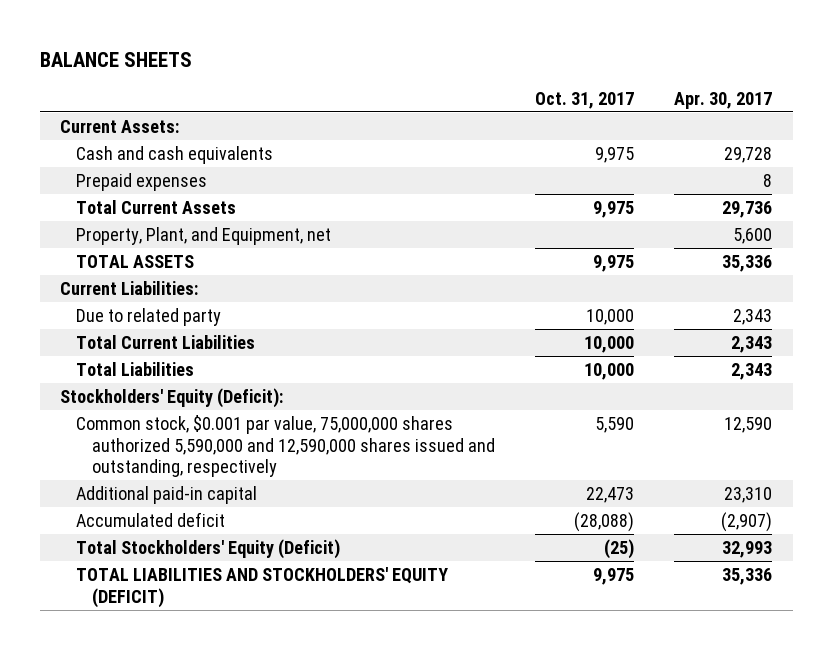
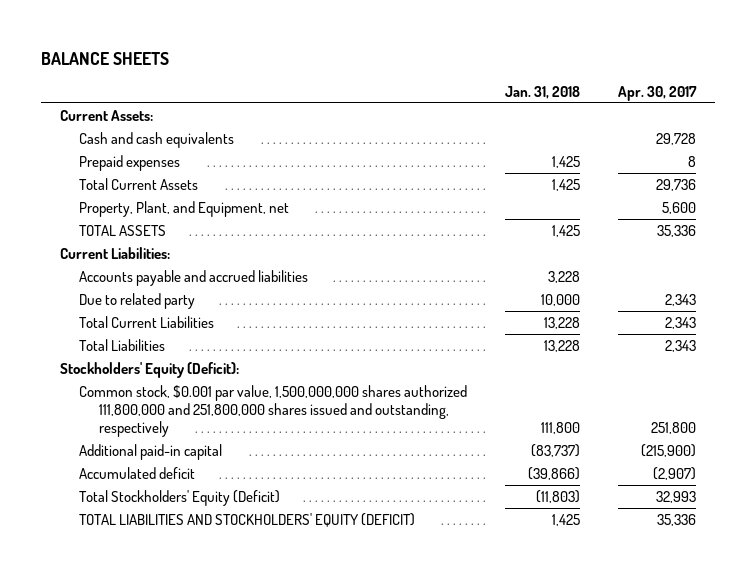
[535,91,635,109] Oct. 31, 2017 -> none
none -> [505,85,581,99] Jan. 31, 2018
none -> [79,270,309,287] Accounts payable and accrued liabilities
[75,414,495,478] Common stock, $0.001 par value, 75,000,000 shares authorized 5,590,000 and 12,590,000 shares issued and outstanding, respectively -> [79,385,468,438] Common stock, $0.001 par value, 1,500,000,000 shares authorized 111,800,000 and 251,800,000 shares issued and outstanding, respectively
[724,416,773,433] 12,590 -> [651,422,697,435] 251,800
[724,486,773,503] 23,310 -> [641,444,697,458] (215,900)

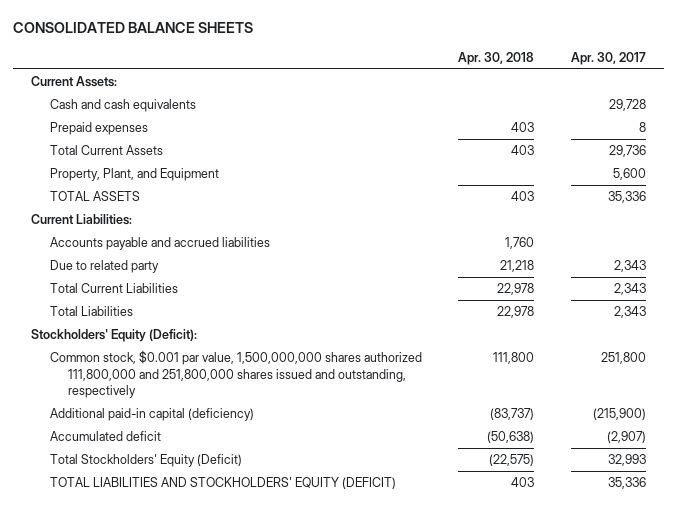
[41,51,170,65] BALANCE SHEETS -> [13,21,254,33] CONSOLIDATED BALANCE SHEETS
[505,85,581,99] Jan. 31, 2018 -> none
none -> [458,51,535,65] Apr. 30, 2018
[79,201,290,218] Property, Plant, and Equipment, net -> [49,168,219,182] Property, Plant, and Equipment
[79,444,223,461] Additional paid-in capital -> [49,408,254,422] Additional paid-in capital (deficiency)

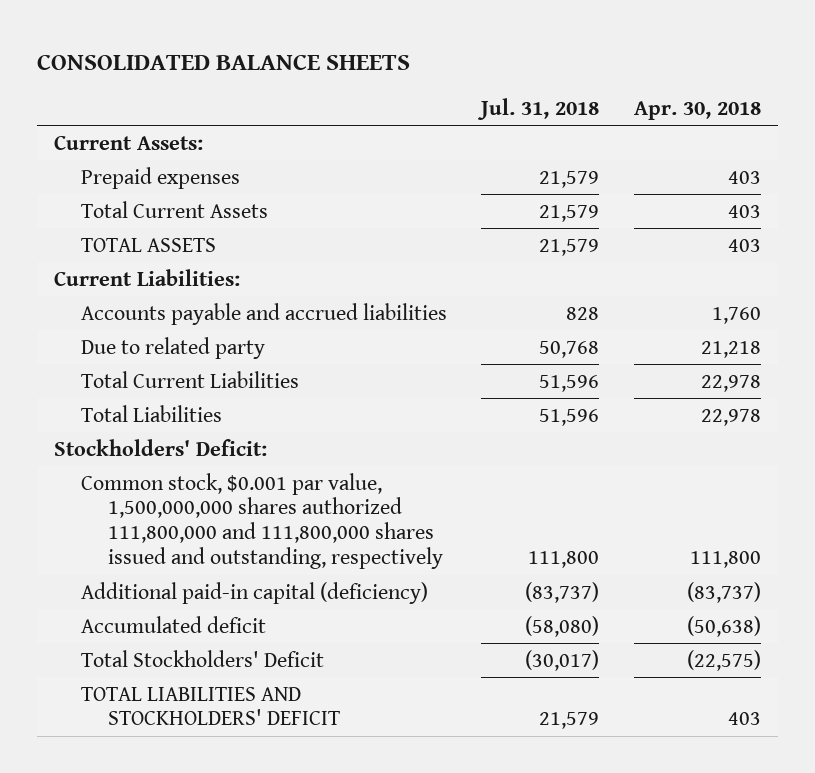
[571,51,647,65] Apr. 30, 2017 -> none
none -> [477,98,600,121] Jul. 31, 2018
[49,99,196,113] Cash and cash equivalents -> none
[49,168,219,182] Property, Plant, and Equipment -> none
[31,329,198,343] Stockholders' Equity (Deficit): -> [54,438,268,456] Stockholders' Deficit:
[49,350,422,398] Common stock, $0.001 par value, 1,500,000,000 shares authorized 111,800,000 and 251,800,000 shares issued and outstanding, respectively -> [80,472,443,570] Common stock, $0.001 par value, 1,500,000,000 shares authorized 111,800,000 and 111,800,000 shares issued and outstanding, respectively
[49,454,242,468] Total Stockholders' Equity (Deficit) -> [80,649,324,667] Total Stockholders' Deficit
[49,477,396,490] TOTAL LIABILITIES AND STOCKHOLDERS' EQUITY (DEFICIT) -> [80,686,340,726] TOTAL LIABILITIES AND STOCKHOLDERS' DEFICIT

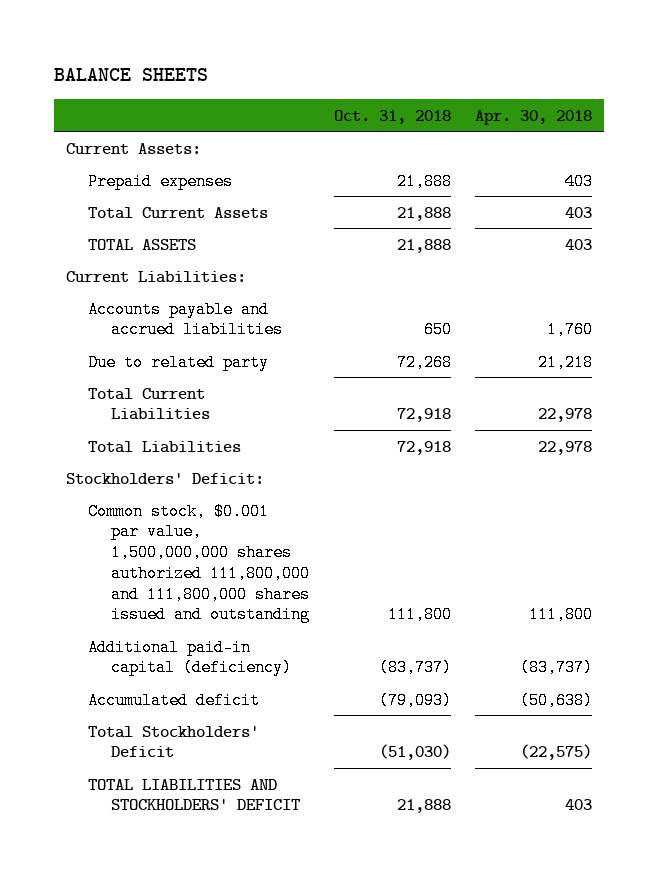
[36,54,410,71] CONSOLIDATED BALANCE SHEETS -> [53,68,208,82] BALANCE SHEETS
[477,98,600,121] Jul. 31, 2018 -> none
none -> [333,109,451,124] Oct. 31, 2018
[80,472,443,570] Common stock, $0.001 par value, 1,500,000,000 shares authorized 111,800,000 and 111,800,000 shares issued and outstanding, respectively -> [88,502,310,624] Common stock, $0.001 par value, 1,500,000,000 shares authorized 111,800,000 and 111,800,000 shares issued and outstanding

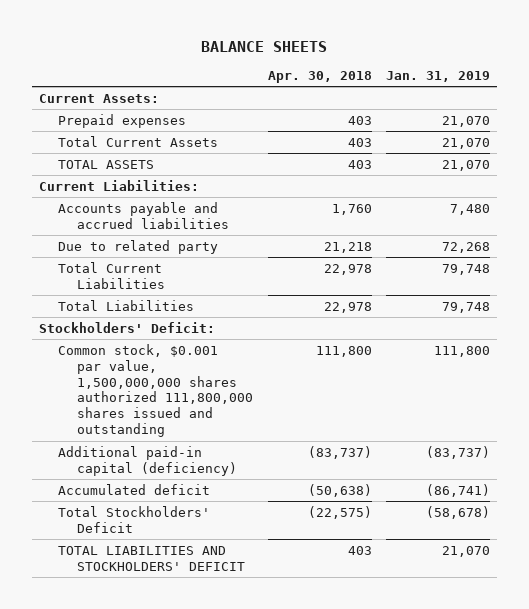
[333,109,451,124] Oct. 31, 2018 -> none
none -> [386,71,491,83] Jan. 31, 2019
[88,502,310,624] Common stock, $0.001 par value, 1,500,000,000 shares authorized 111,800,000 and 111,800,000 shares issued and outstanding -> [58,343,254,438] Common stock, $0.001 par value, 1,500,000,000 shares authorized 111,800,000 shares issued and outstanding

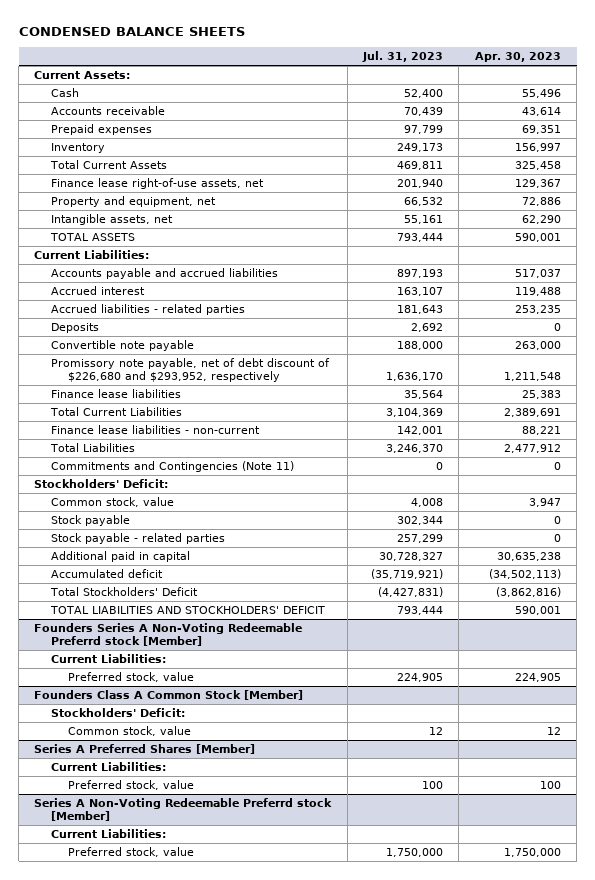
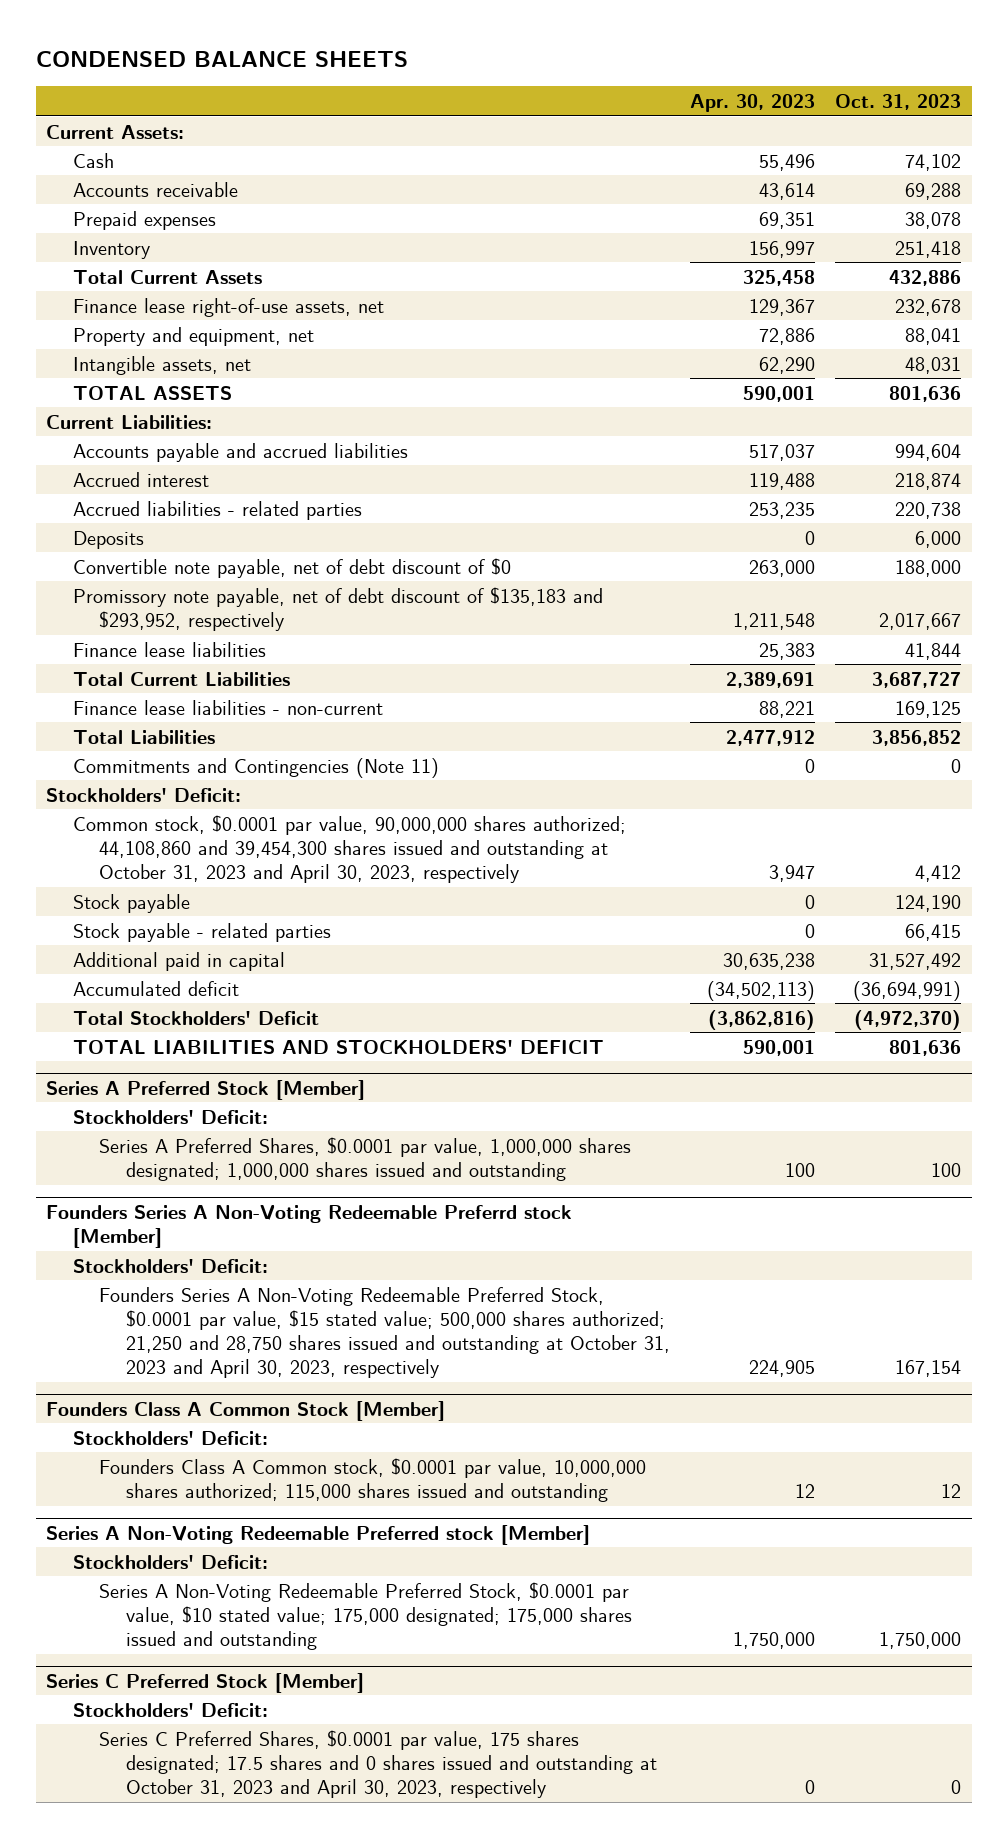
[362,50,444,62] Jul. 31, 2023 -> none
none -> [835,93,962,110] Oct. 31, 2023
[51,340,195,352] Convertible note payable -> [72,557,511,578] Convertible note payable, net of debt discount of $0
[51,358,331,382] Promissory note payable, net of debt discount of $226,680 and $293,952, respectively -> [72,586,603,631] Promissory note payable, net of debt discount of $135,183 and $293,952, respectively
[51,497,175,508] Common stock, value -> [72,814,626,884] Common stock, $0.0001 par value, 90,000,000 shares authorized; 44,108,860 and 39,454,300 shares issued and outstanding at October 31, 2023 and April 30, 2023, respectively
none -> [46,1079,366,1100] Series A Preferred Stock [Member]
none -> [72,1109,268,1124] Stockholders' Deficit:
none -> [99,1136,632,1181] Series A Preferred Shares, $0.0001 par value, 1,000,000 shares designated; 1,000,000 shares issued and outstanding
[51,654,167,664] Current Liabilities: -> none
none -> [72,1258,268,1273] Stockholders' Deficit:
[68,672,195,683] Preferred stock, value -> [99,1286,670,1379] Founders Series A Non-Voting Redeemable Preferred Stock, $0.0001 par value, $15 stated value; 500,000 shares authorized; 21,250 and 28,750 shares issued and outstanding at October 31, 2023 and April 30, 2023, respectively
[68,726,192,737] Common stock, value -> none
[34,744,256,755] Series A Preferred Shares [Member] -> none
[51,762,167,772] Current Liabilities: -> none
[68,780,195,791] Preferred stock, value -> none
[51,829,167,839] Current Liabilities: -> none
none -> [99,1457,647,1502] Founders Class A Common stock, $0.0001 par value, 10,000,000 shares authorized; 115,000 shares issued and outstanding
[34,798,333,821] Series A Non-Voting Redeemable Preferrd stock [Member] -> [46,1524,591,1545] Series A Non-Voting Redeemable Preferred stock [Member]
none -> [72,1554,268,1569] Stockholders' Deficit:
[68,847,195,858] Preferred stock, value -> [99,1581,632,1651] Series A Non-Voting Redeemable Preferred Stock, $0.0001 par value, $10 stated value; 175,000 designated; 175,000 shares issued and outstanding
none -> [46,1672,365,1693] Series C Preferred Stock [Member]
none -> [72,1702,268,1717] Stockholders' Deficit:
none -> [99,1729,657,1799] Series C Preferred Shares, $0.0001 par value, 175 shares designated; 17.5 shares and 0 shares issued and outstanding at October 31, 2023 and April 30, 2023, respectively

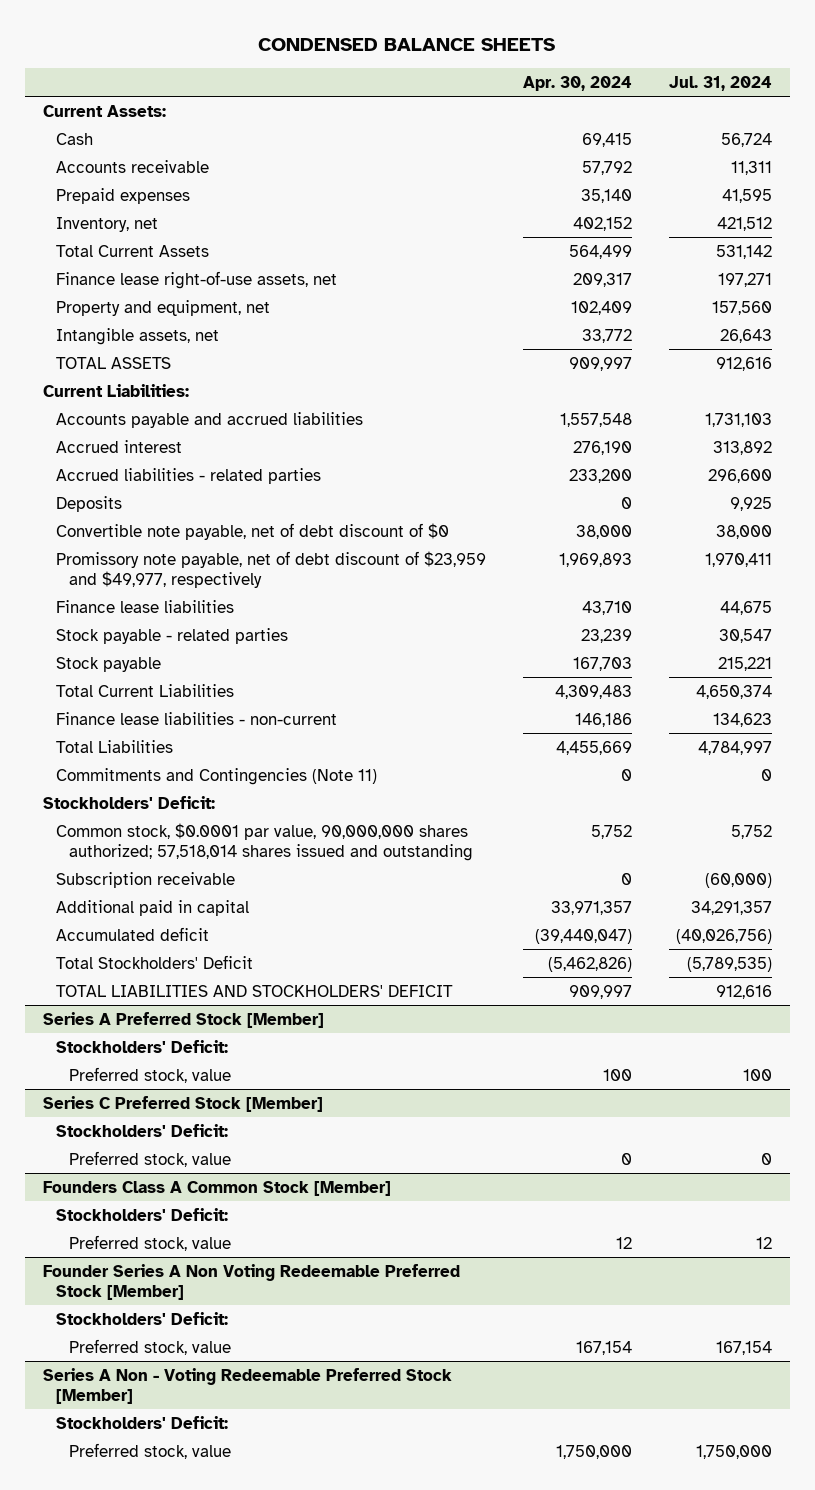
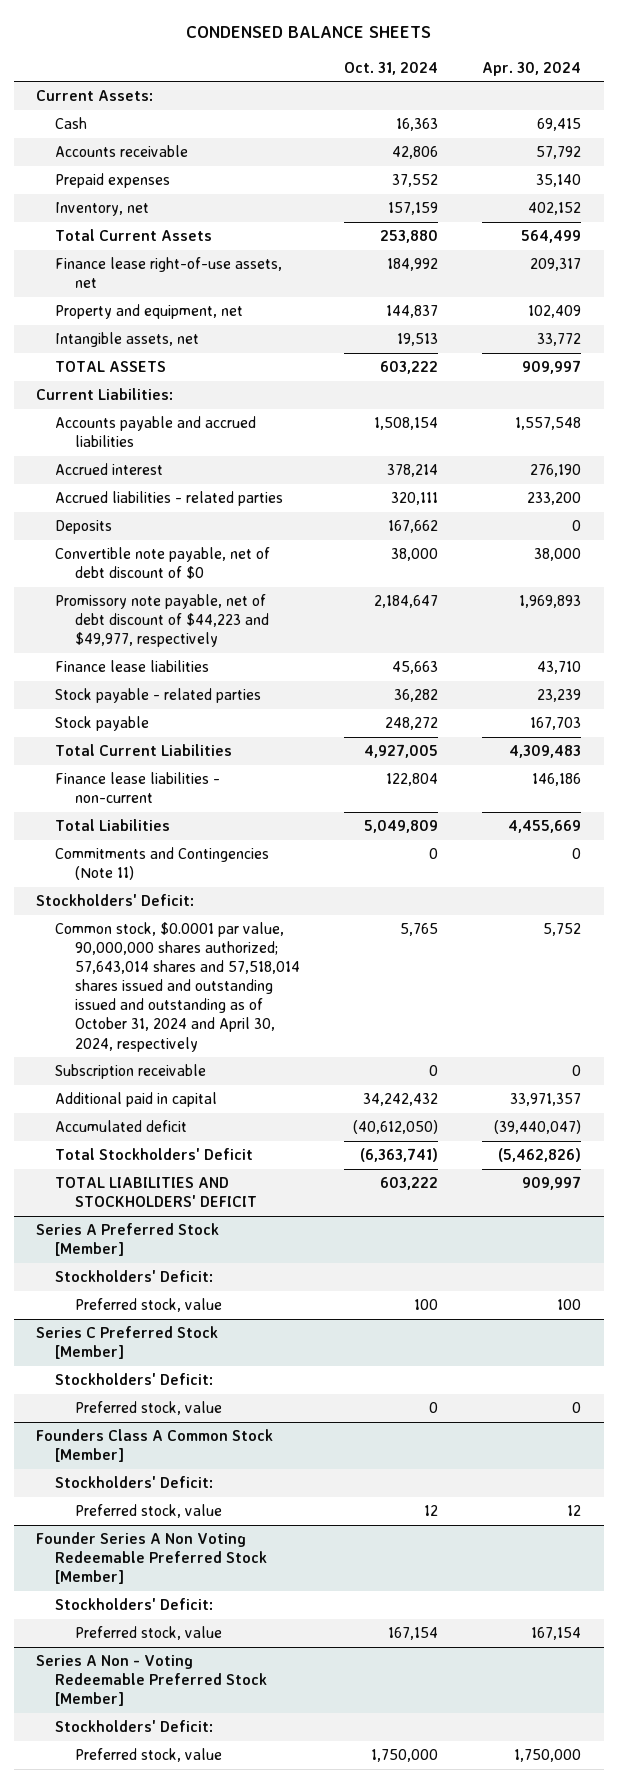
[668,76,772,92] Jul. 31, 2024 -> none
none -> [343,61,438,75] Oct. 31, 2024
[56,550,487,588] Promissory note payable, net of debt discount of $23,959 and $49,977, respectively -> [55,594,269,648] Promissory note payable, net of debt discount of $44,223 and $49,977, respectively
[56,822,474,861] Common stock, $0.0001 par value, 90,000,000 shares authorized; 57,518,014 shares issued and outstanding -> [55,922,300,1052] Common stock, $0.0001 par value, 90,000,000 shares authorized; 57,643,014 shares and 57,518,014 shares issued and outstanding issued and outstanding as of October 31, 2024 and April 30, 2024, respectively

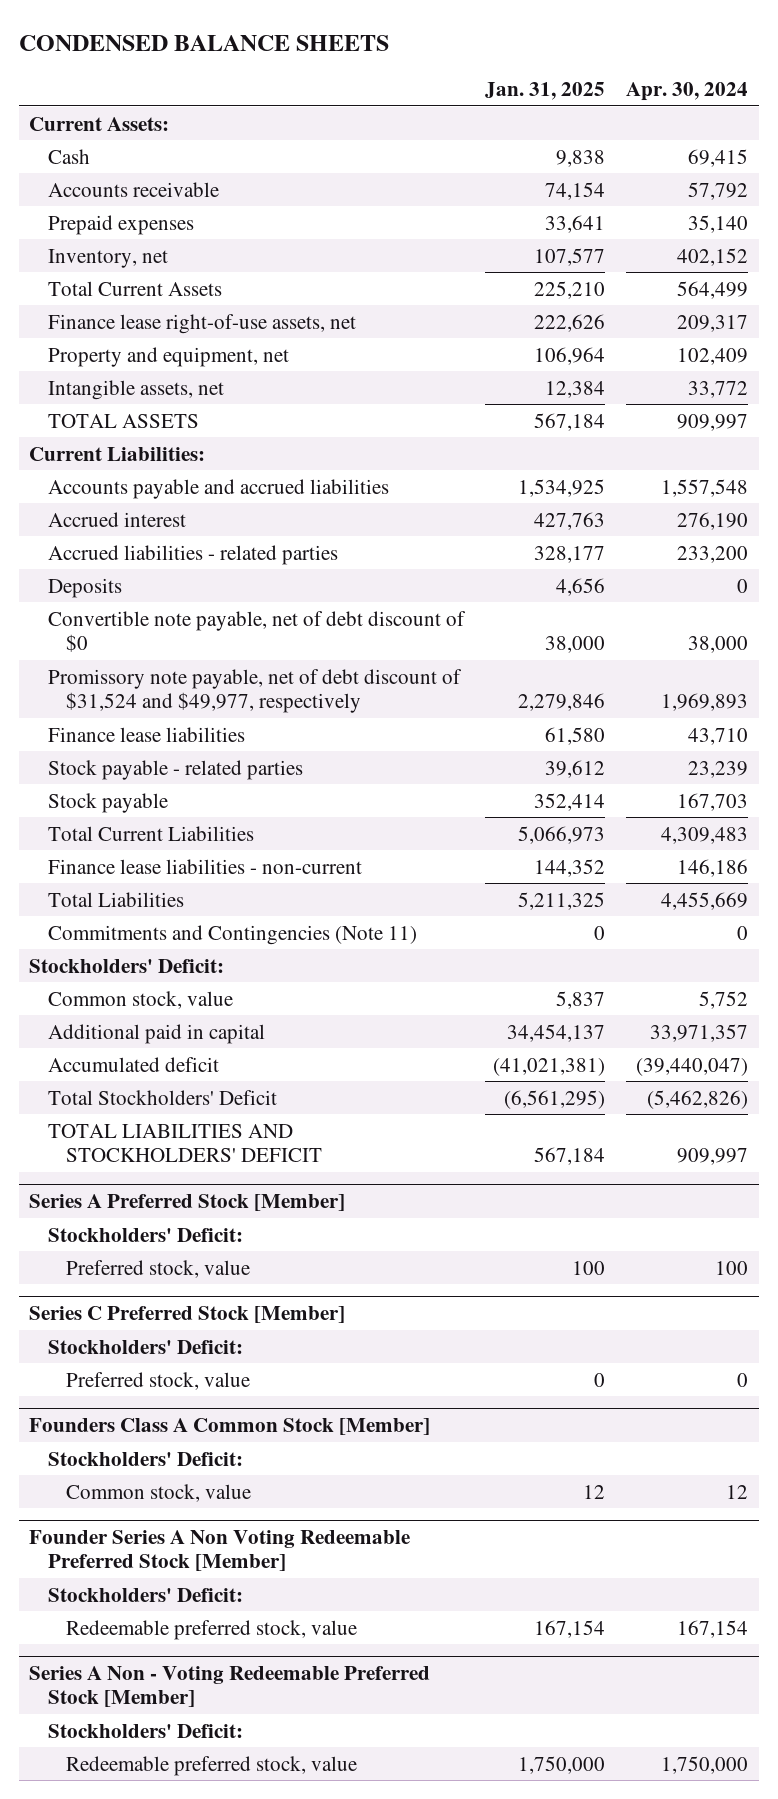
[343,61,438,75] Oct. 31, 2024 -> none
none -> [484,82,605,101] Jan. 31, 2025
[55,594,269,648] Promissory note payable, net of debt discount of $44,223 and $49,977, respectively -> [47,668,462,714] Promissory note payable, net of debt discount of $31,524 and $49,977, respectively
[55,1064,207,1080] Subscription receivable -> none
[55,922,300,1052] Common stock, $0.0001 par value, 90,000,000 shares authorized; 57,643,014 shares and 57,518,014 shares issued and outstanding issued and outstanding as of October 31, 2024 and April 30, 2024, respectively -> [47,990,233,1009] Common stock, value
[74,1504,222,1519] Preferred stock, value -> [65,1483,251,1502] Common stock, value
[74,1626,222,1641] Preferred stock, value -> [65,1619,357,1640] Redeemable preferred stock, value
[74,1748,222,1763] Preferred stock, value -> [65,1755,357,1776] Redeemable preferred stock, value

